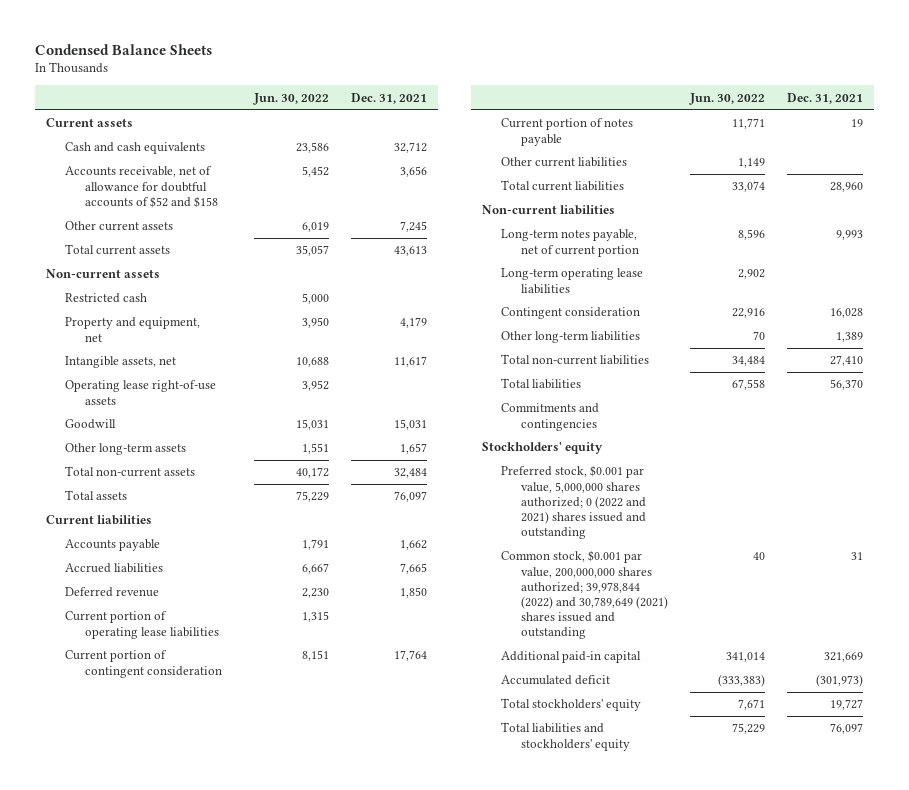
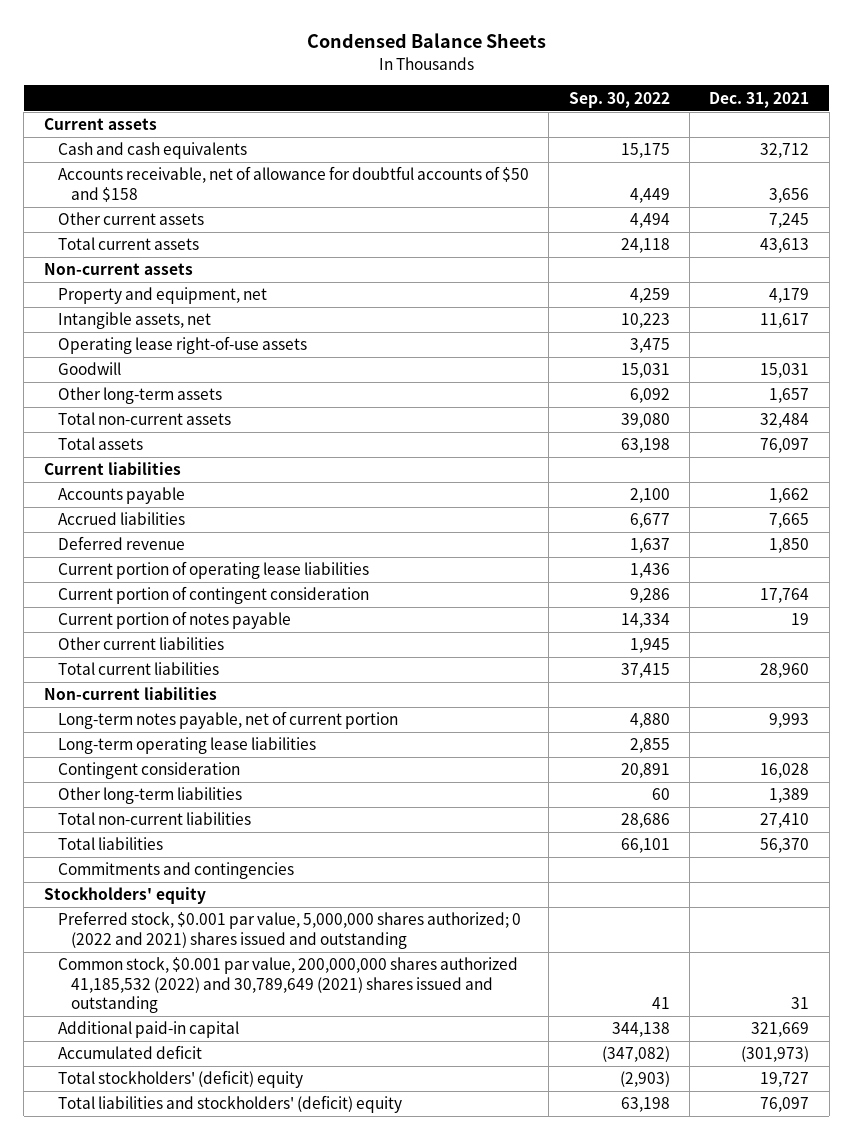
[252,92,329,105] Jun. 30, 2022 -> none
none -> [568,91,670,108] Sep. 30, 2022
[65,166,218,208] Accounts receivable, net of allowance for doubtful accounts of $52 and $158 -> [57,166,529,202] Accounts receivable, net of allowance for doubtful accounts of $50 and $158
[65,293,148,304] Restricted cash -> none
[501,550,668,640] Common stock, $0.001 par value, 200,000,000 shares authorized; 39,978,844 (2022) and 30,789,649 (2021) shares issued and outstanding -> [57,957,518,1014] Common stock, $0.001 par value, 200,000,000 shares authorized 41,185,532 (2022) and 30,789,649 (2021) shares issued and outstanding
[501,698,642,712] Total stockholders' equity -> [57,1070,303,1089] Total stockholders' (deficit) equity
[501,722,630,751] Total liabilities and stockholders' equity -> [57,1095,402,1114] Total liabilities and stockholders' (deficit) equity

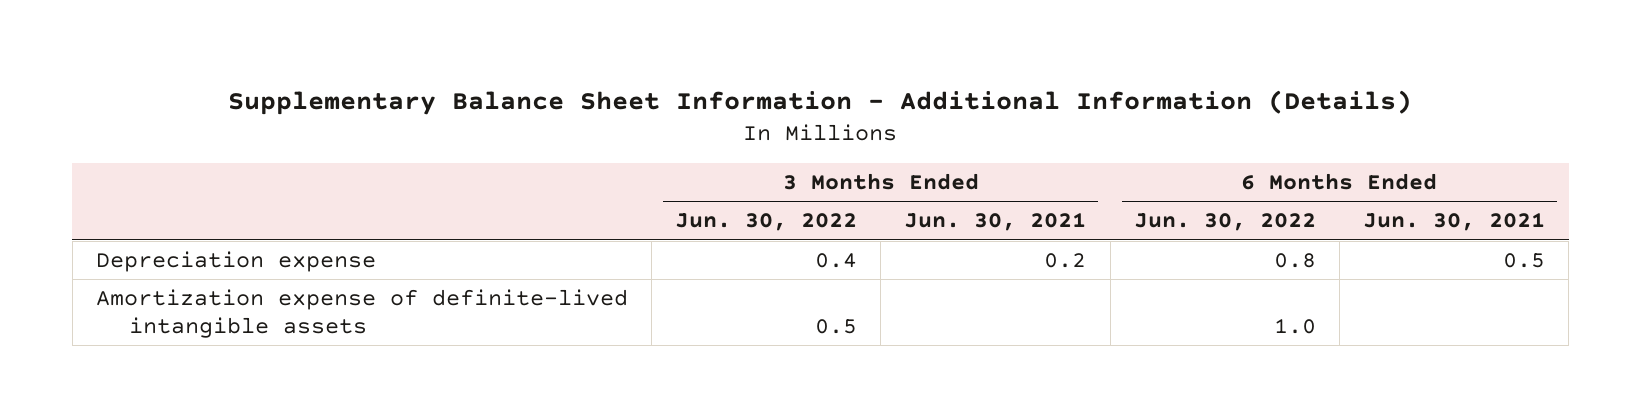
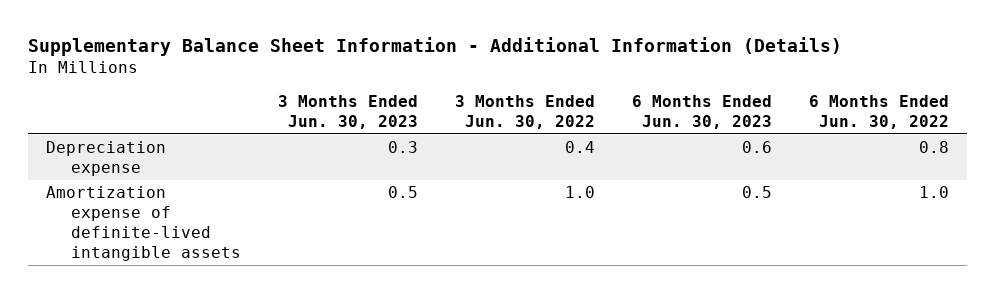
[904,212,1087,232] Jun. 30, 2021 -> none
[1362,212,1545,232] Jun. 30, 2021 -> none
none -> [278,95,419,130] 3 Months Ended Jun. 30, 2023
none -> [631,95,772,130] 6 Months Ended Jun. 30, 2023
[815,318,858,334] 0.5 -> [565,186,596,199] 1.0

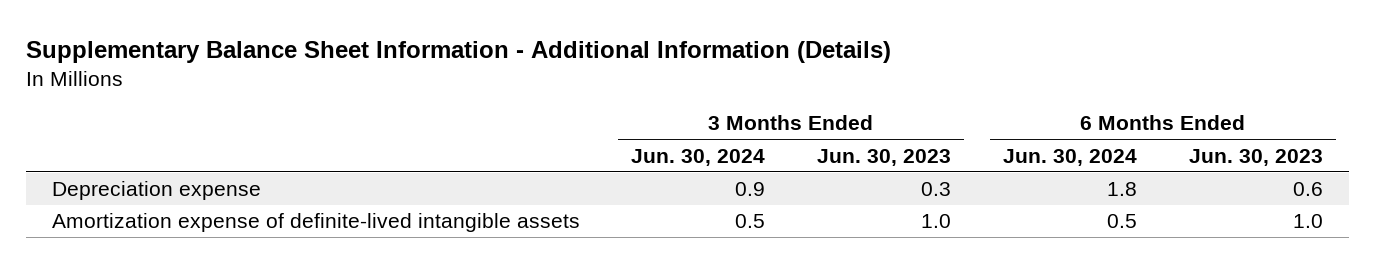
[455,95,596,130] 3 Months Ended Jun. 30, 2022 -> none
[808,95,949,130] 6 Months Ended Jun. 30, 2022 -> none
none -> [631,148,766,166] Jun. 30, 2024
none -> [1003,148,1138,166] Jun. 30, 2024
[388,186,419,199] 0.5 -> [921,214,952,229] 1.0
[741,186,772,199] 0.5 -> [1292,214,1323,229] 1.0

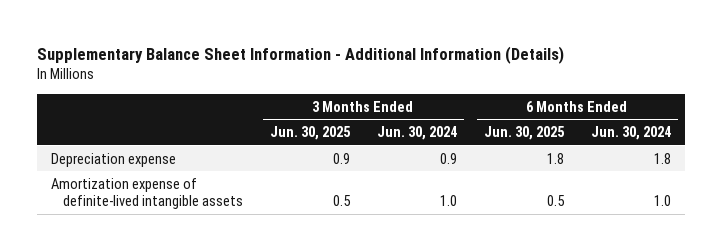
[817,148,952,166] Jun. 30, 2023 -> none
[1188,148,1323,166] Jun. 30, 2023 -> none
none -> [269,125,351,140] Jun. 30, 2025
none -> [483,125,565,140] Jun. 30, 2025
[735,214,766,229] 0.5 -> [439,195,457,207] 1.0
[1107,214,1138,229] 0.5 -> [653,195,671,207] 1.0

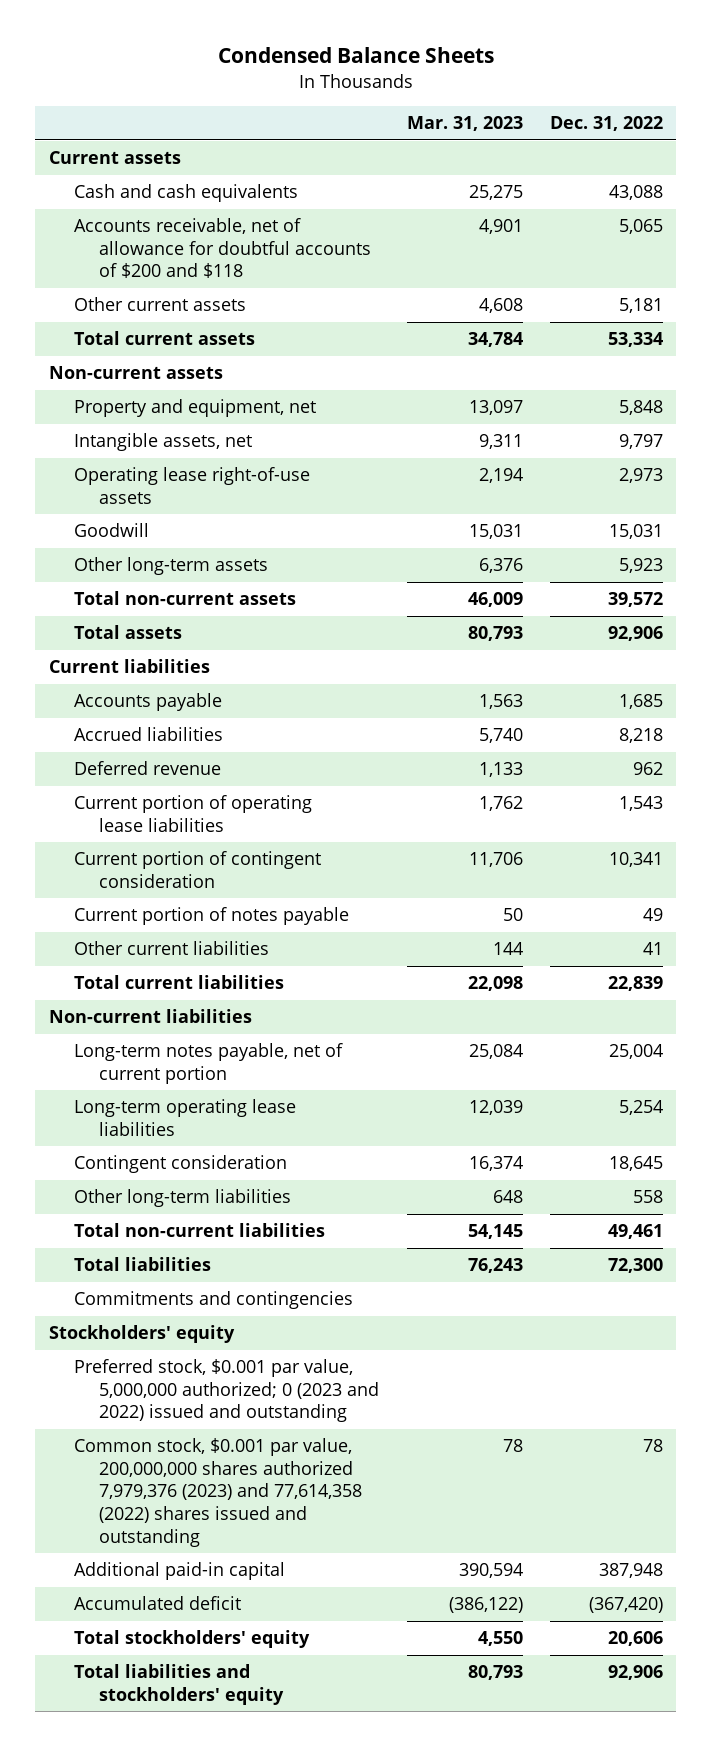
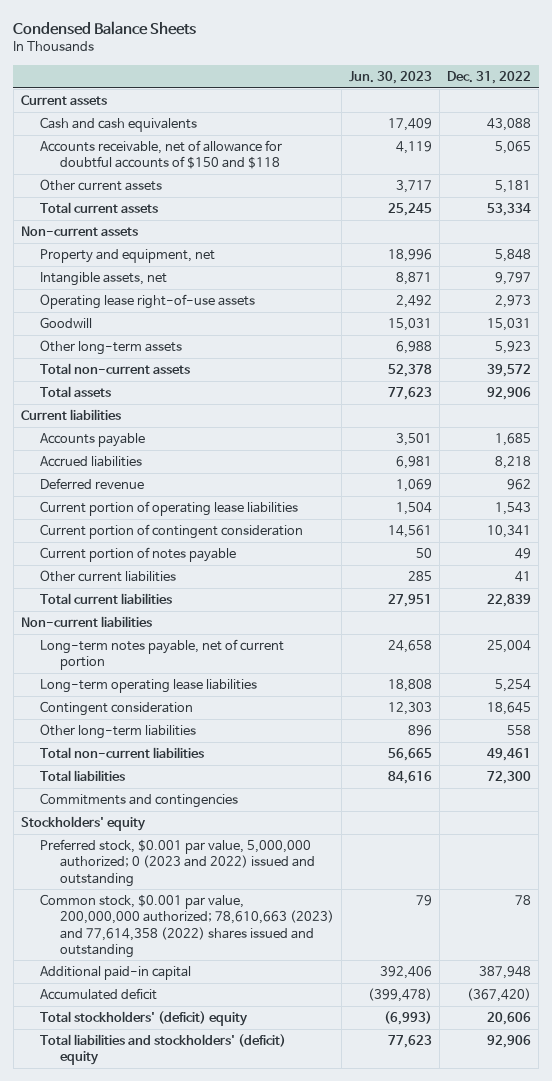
[406,116,523,132] Mar. 31, 2023 -> none
none -> [349,71,433,85] Jun. 30, 2023
[74,218,372,279] Accounts receivable, net of allowance for doubtful accounts of $200 and $118 -> [40,140,283,170] Accounts receivable, net of allowance for doubtful accounts of $150 and $118
[74,1438,363,1547] Common stock, $0.001 par value, 200,000,000 shares authorized 7,979,376 (2023) and 77,614,358 (2022) shares issued and outstanding -> [40,894,334,958] Common stock, $0.001 par value, 200,000,000 authorized; 78,610,663 (2023) and 77,614,358 (2022) shares issued and outstanding
[74,1630,311,1649] Total stockholders' equity -> [40,1011,249,1027] Total stockholders' (deficit) equity
[74,1664,285,1705] Total liabilities and stockholders' equity -> [40,1034,287,1066] Total liabilities and stockholders' (deficit) equity

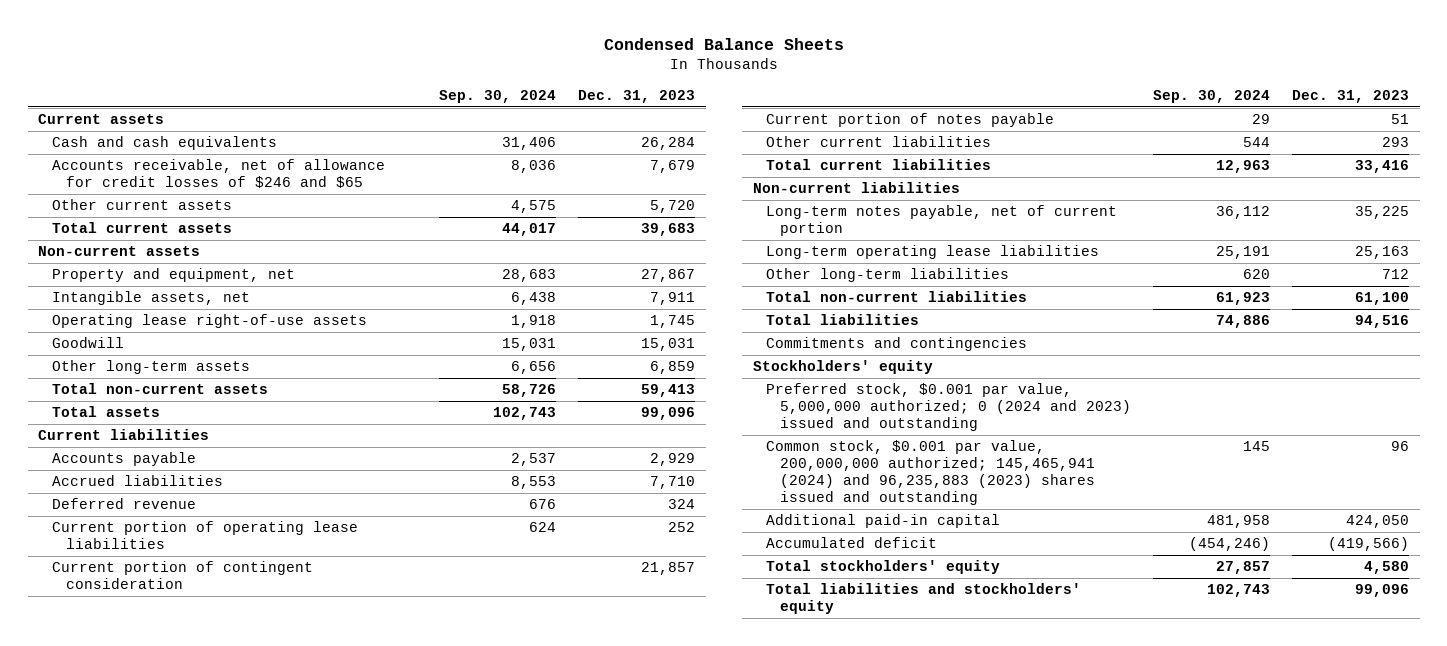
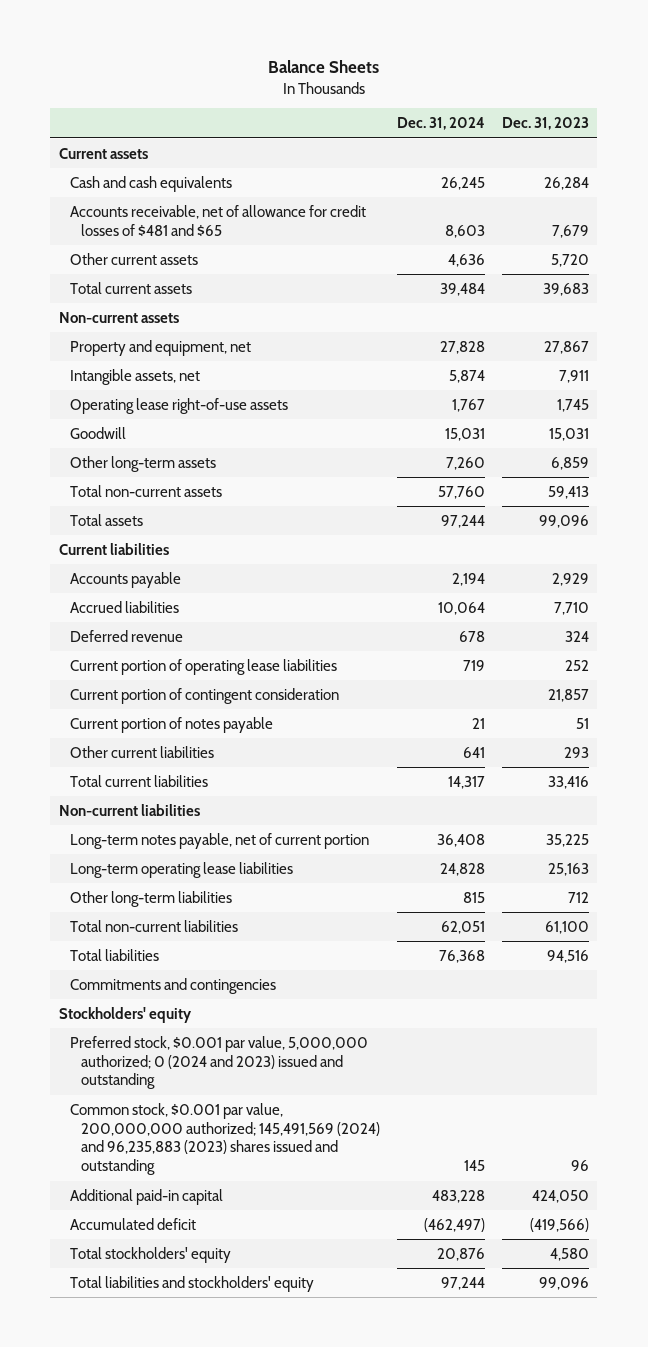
[603,37,844,50] Condensed Balance Sheets -> [267,60,379,74] Balance Sheets
[439,89,557,103] Sep. 30, 2024 -> none
none -> [396,117,485,131] Dec. 31, 2024
[52,159,386,189] Accounts receivable, net of allowance for credit losses of $246 and $65 -> [69,204,366,237] Accounts receivable, net of allowance for credit losses of $481 and $65
[766,440,1096,505] Common stock, $0.001 par value, 200,000,000 authorized; 145,465,941 (2024) and 96,235,883 (2023) shares issued and outstanding -> [69,1102,381,1176] Common stock, $0.001 par value, 200,000,000 authorized; 145,491,569 (2024) and 96,235,883 (2023) shares issued and outstanding

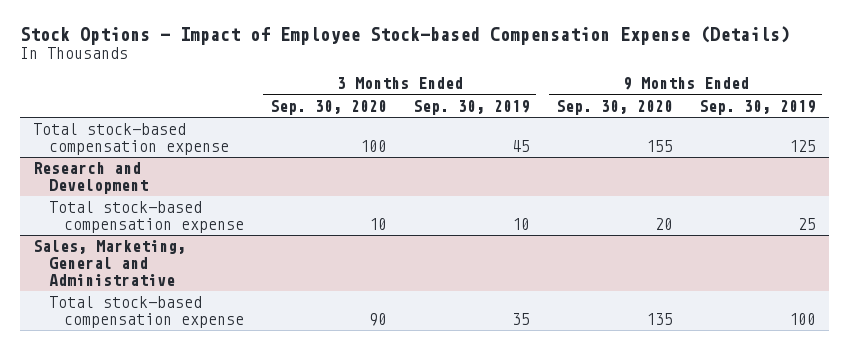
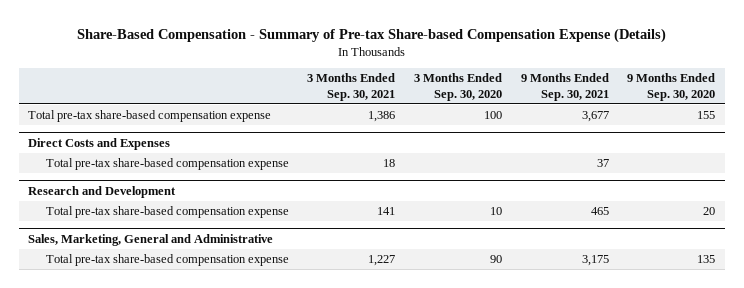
[20,25,791,45] Stock Options - Impact of Employee Stock-based Compensation Expense (Details) -> [76,27,666,43] Share-Based Compensation - Summary of Pre-tax Share-based Compensation Expense (Details)
[412,99,530,115] Sep. 30, 2019 -> none
[698,99,816,115] Sep. 30, 2019 -> none
none -> [307,73,396,101] 3 Months Ended Sep. 30, 2021
none -> [520,73,609,101] 9 Months Ended Sep. 30, 2021
[33,123,229,156] Total stock-based compensation expense -> [28,110,272,123] Total pre-tax share-based compensation expense
none -> [28,137,171,150] Direct Costs and Expenses
none -> [45,158,289,171] Total pre-tax share-based compensation expense
[48,201,244,234] Total stock-based compensation expense -> [45,206,289,219] Total pre-tax share-based compensation expense
[48,296,244,329] Total stock-based compensation expense -> [45,254,289,267] Total pre-tax share-based compensation expense

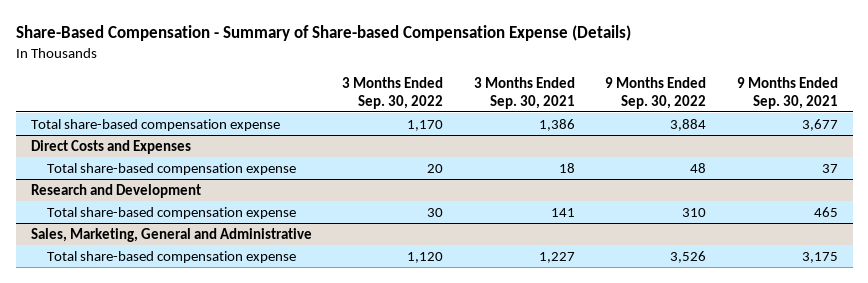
[76,27,666,43] Share-Based Compensation - Summary of Pre-tax Share-based Compensation Expense (Details) -> [15,25,631,42] Share-Based Compensation - Summary of Share-based Compensation Expense (Details)
[414,73,503,101] 3 Months Ended Sep. 30, 2020 -> none
[627,73,716,101] 9 Months Ended Sep. 30, 2020 -> none
none -> [342,77,444,109] 3 Months Ended Sep. 30, 2022
none -> [605,77,707,109] 9 Months Ended Sep. 30, 2022
[28,110,272,123] Total pre-tax share-based compensation expense -> [30,118,280,131] Total share-based compensation expense
[45,158,289,171] Total pre-tax share-based compensation expense -> [47,162,297,175] Total share-based compensation expense
[45,206,289,219] Total pre-tax share-based compensation expense -> [47,206,297,219] Total share-based compensation expense
[45,254,289,267] Total pre-tax share-based compensation expense -> [47,250,297,263] Total share-based compensation expense

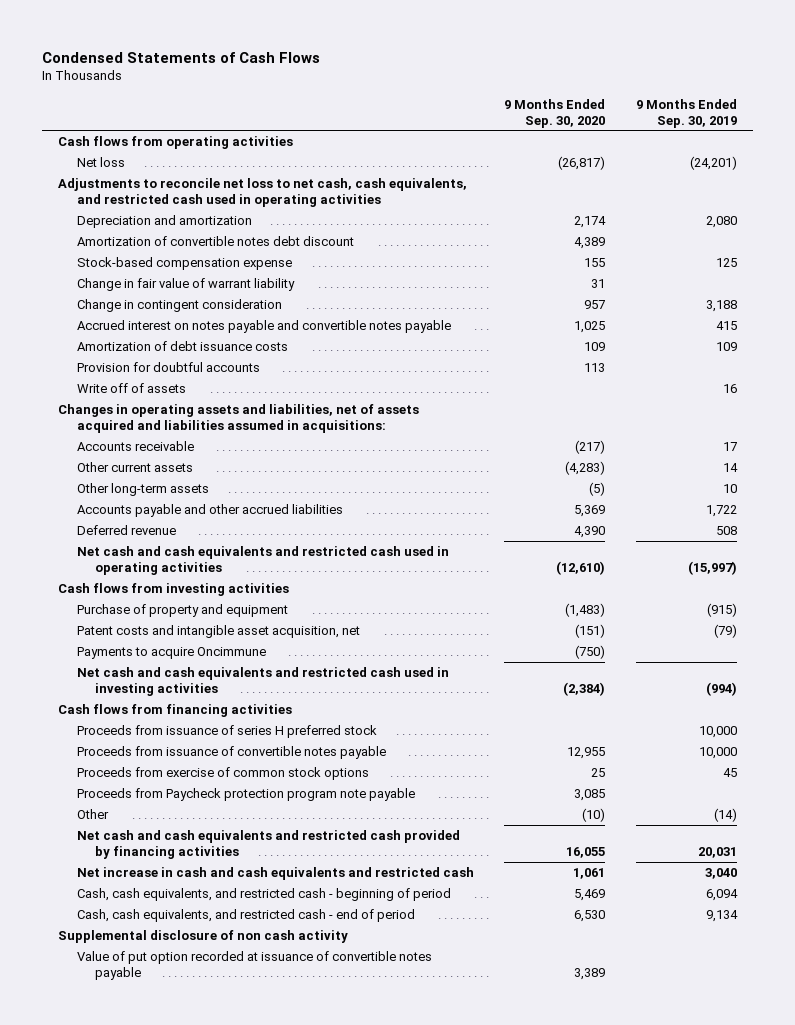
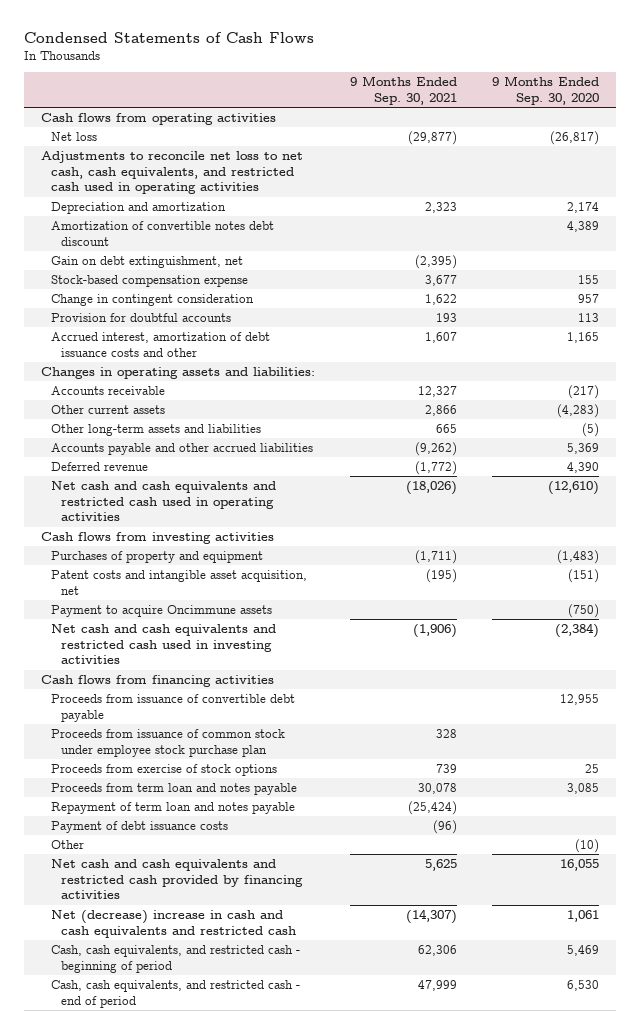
[636,98,738,128] 9 Months Ended Sep. 30, 2019 -> none
none -> [349,76,457,105] 9 Months Ended Sep. 30, 2021
none -> [51,255,244,268] Gain on debt extinguishment, net
[76,277,295,291] Change in fair value of warrant liability -> none
[76,319,451,333] Accrued interest on notes payable and convertible notes payable -> none
[76,340,288,351] Amortization of debt issuance costs -> none
[76,382,186,393] Write off of assets -> none
none -> [51,331,271,357] Accrued interest, amortization of debt issuance costs and other
[57,403,419,434] Changes in operating assets and liabilities, net of assets acquired and liabilities assumed in acquisitions: -> [40,366,315,379] Changes in operating assets and liabilities:
[76,482,209,496] Other long-term assets -> [51,423,262,436] Other long-term assets and liabilities
[76,603,288,617] Purchase of property and equipment -> [51,550,264,563] Purchases of property and equipment
[76,646,266,659] Payments to acquire Oncimmune -> [51,604,273,617] Payment to acquire Oncimmune assets
[76,724,377,738] Proceeds from issuance of series H preferred stock -> none
[76,745,386,759] Proceeds from issuance of convertible notes payable -> [51,693,296,722] Proceeds from issuance of convertible debt payable
none -> [51,728,286,757] Proceeds from issuance of common stock under employee stock purchase plan
[76,766,369,780] Proceeds from exercise of common stock options -> [51,763,278,776] Proceeds from exercise of stock options
[76,787,415,801] Proceeds from Paycheck protection program note payable -> [51,782,298,795] Proceeds from term loan and notes payable
none -> [51,801,296,814] Repayment of term loan and notes payable
none -> [51,820,229,833] Payment of debt issuance costs
[76,866,474,880] Net increase in cash and cash equivalents and restricted cash -> [51,909,297,938] Net (decrease) increase in cash and cash equivalents and restricted cash
[57,929,348,943] Supplemental disclosure of non cash activity -> none
[76,950,432,981] Value of put option recorded at issuance of convertible notes payable -> none

